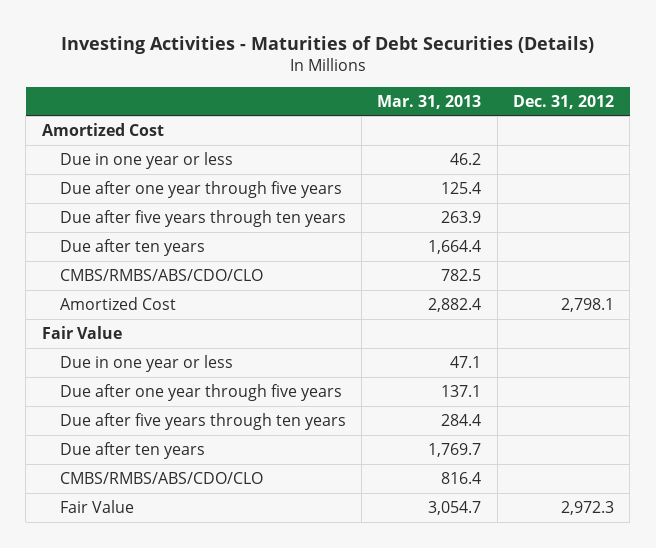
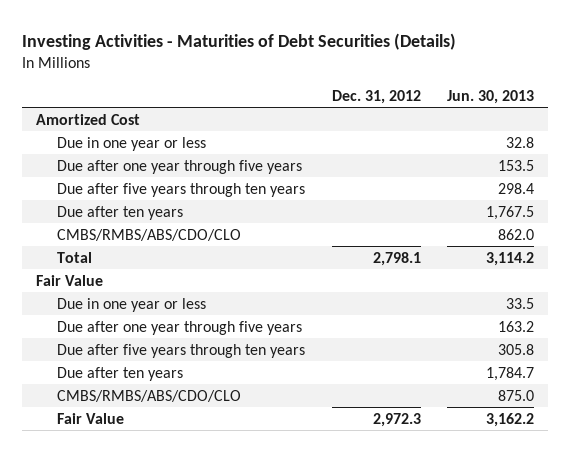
[377,94,482,109] Mar. 31, 2013 -> none
none -> [447,89,535,104] Jun. 30, 2013
[59,296,176,310] Amortized Cost -> [57,251,93,263] Total

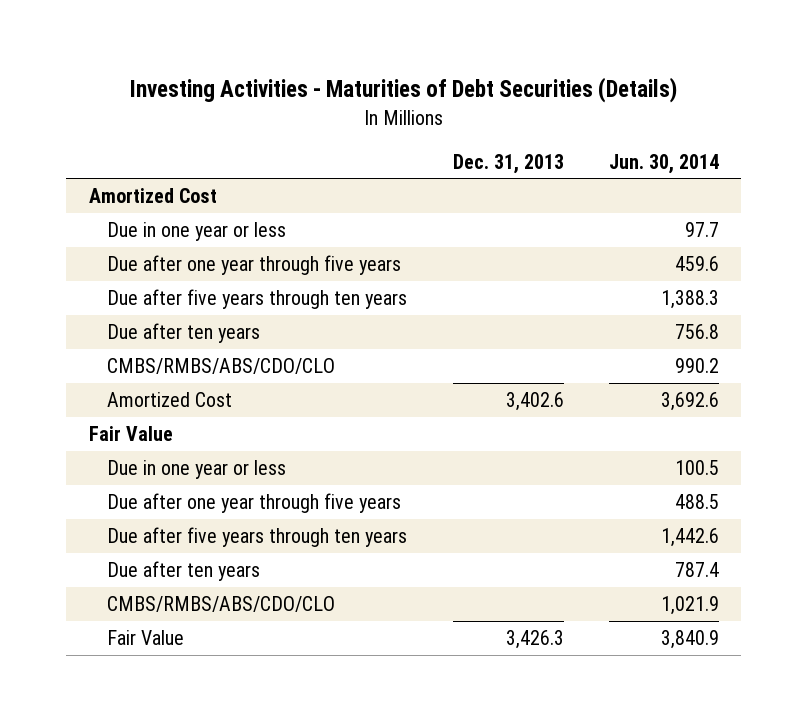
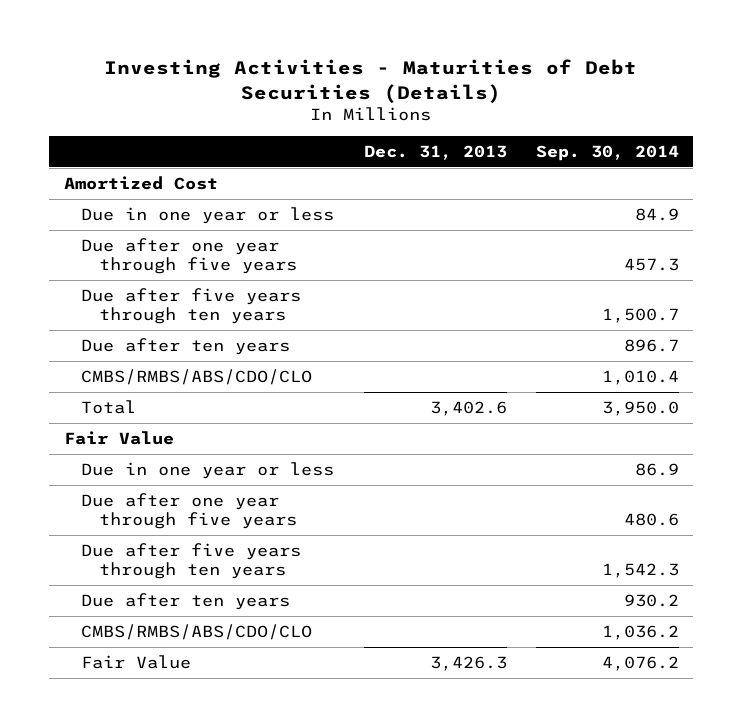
[608,153,719,174] Jun. 30, 2014 -> none
none -> [535,144,679,161] Sep. 30, 2014
[107,391,233,407] Amortized Cost -> [81,399,137,414] Total

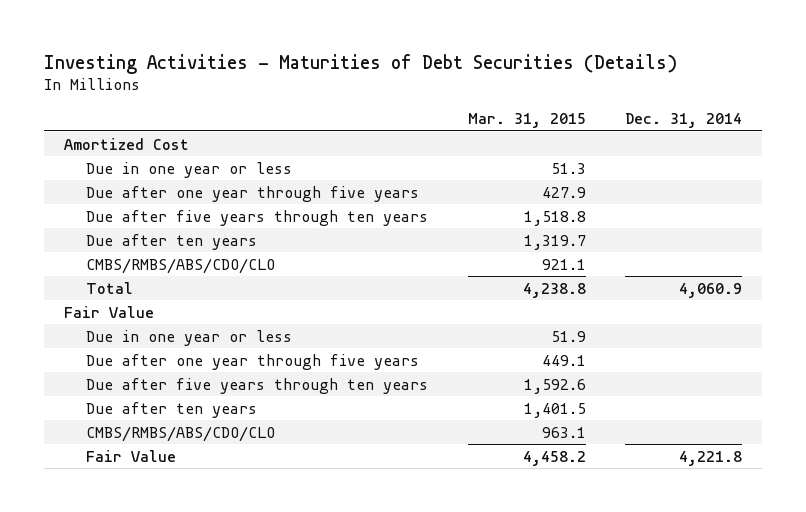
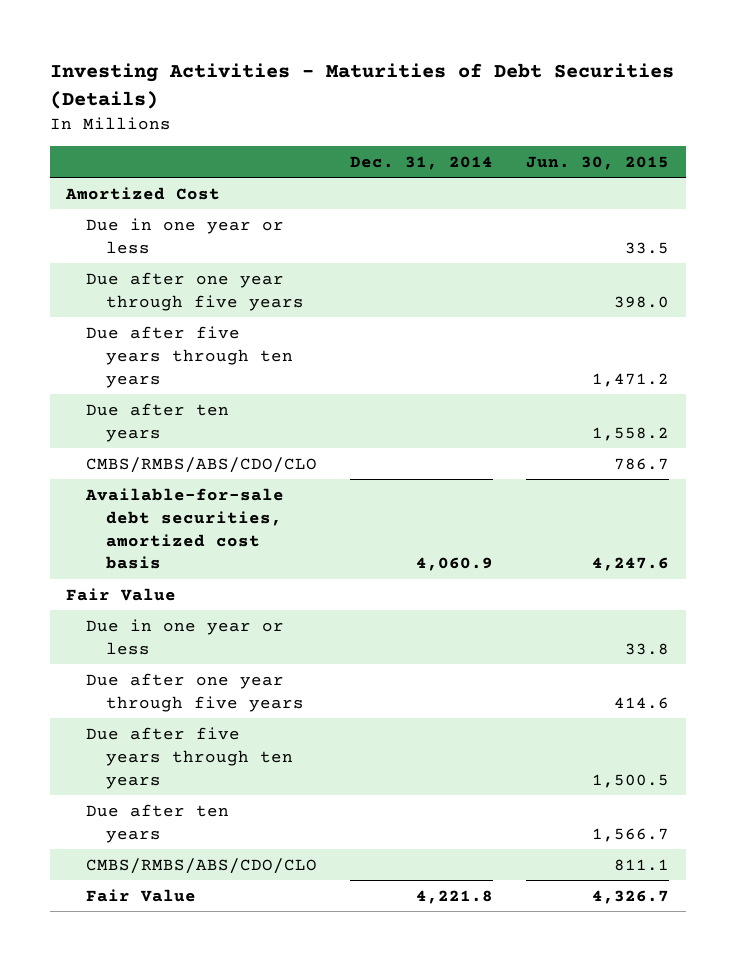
[467,113,586,129] Mar. 31, 2015 -> none
none -> [526,156,670,171] Jun. 30, 2015
[86,281,134,294] Total -> [85,487,285,570] Available-for-sale debt securities, amortized cost basis

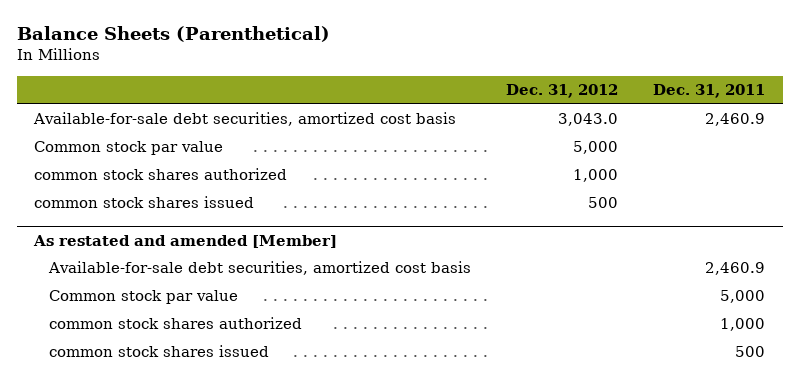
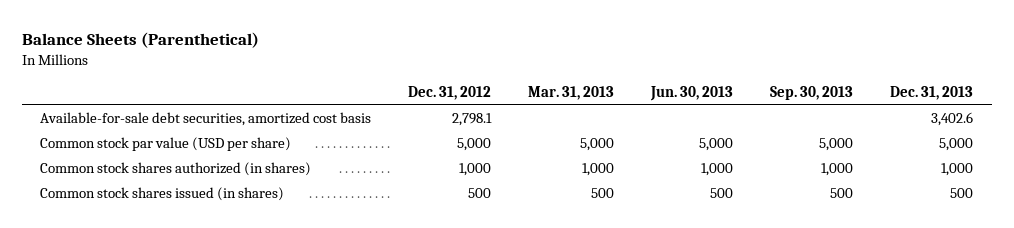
[653,84,766,99] Dec. 31, 2011 -> none
none -> [528,86,615,101] Mar. 31, 2013
none -> [650,86,734,102] Jun. 30, 2013
none -> [770,86,854,101] Sep. 30, 2013
none -> [890,86,974,101] Dec. 31, 2013
[33,234,338,248] As restated and amended [Member] -> none
[47,261,471,276] Available-for-sale debt securities, amortized cost basis -> none
[48,290,238,305] Common stock par value -> none
[48,317,302,330] common stock shares authorized -> none
[48,345,269,358] common stock shares issued -> none
[557,113,618,127] 3,043.0 -> [452,113,493,127] 2,798.1
[34,141,224,156] Common stock par value -> [40,137,292,152] Common stock par value (USD per share)
[34,168,288,181] common stock shares authorized -> [40,162,312,177] Common stock shares authorized (in shares)
[34,196,255,209] common stock shares issued -> [40,187,285,202] Common stock shares issued (in shares)

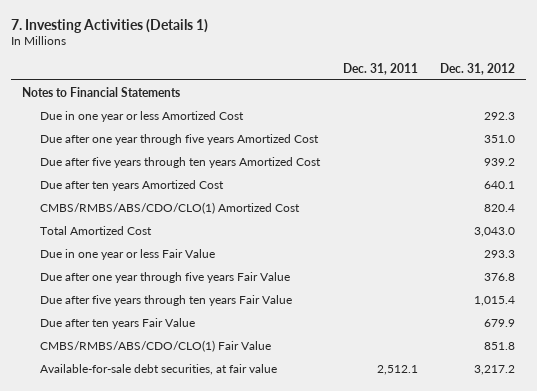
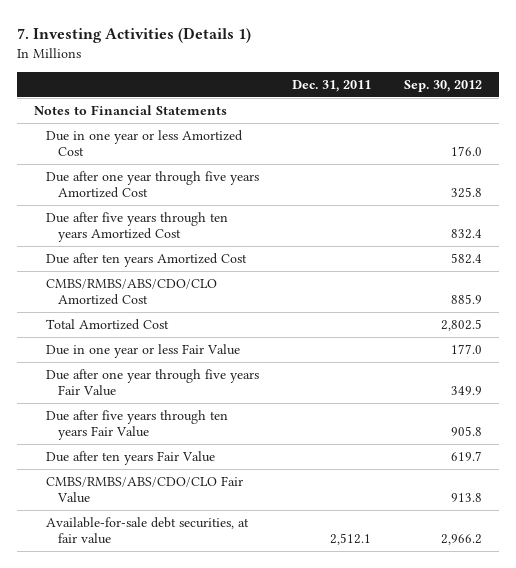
[439,62,515,75] Dec. 31, 2012 -> none
none -> [404,79,483,92] Sep. 30, 2012
[40,201,301,214] CMBS/RMBS/ABS/CDO/CLO(1) Amortized Cost -> [45,278,217,306] CMBS/RMBS/ABS/CDO/CLO Amortized Cost
[40,339,272,352] CMBS/RMBS/ABS/CDO/CLO(1) Fair Value -> [45,475,243,504] CMBS/RMBS/ABS/CDO/CLO Fair Value

